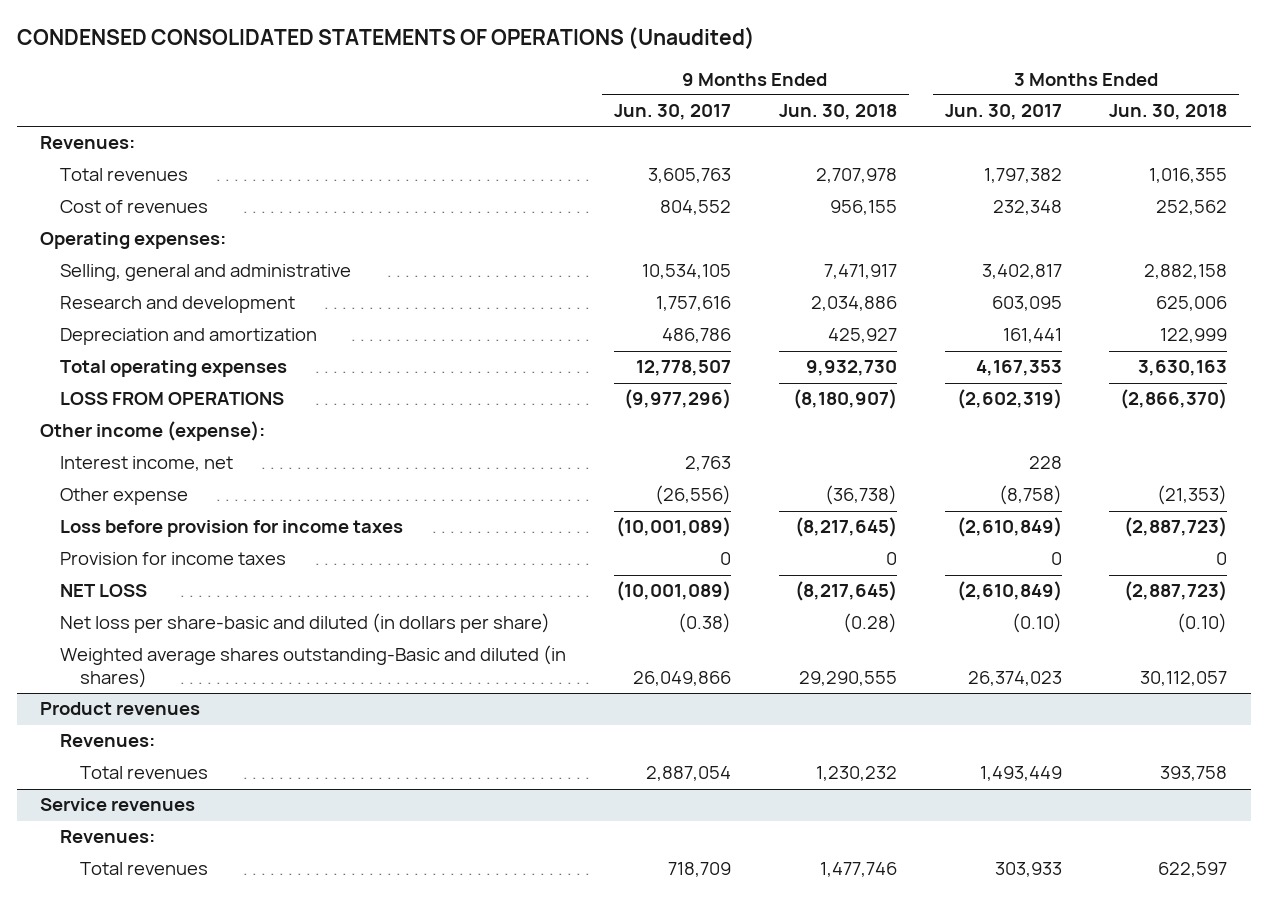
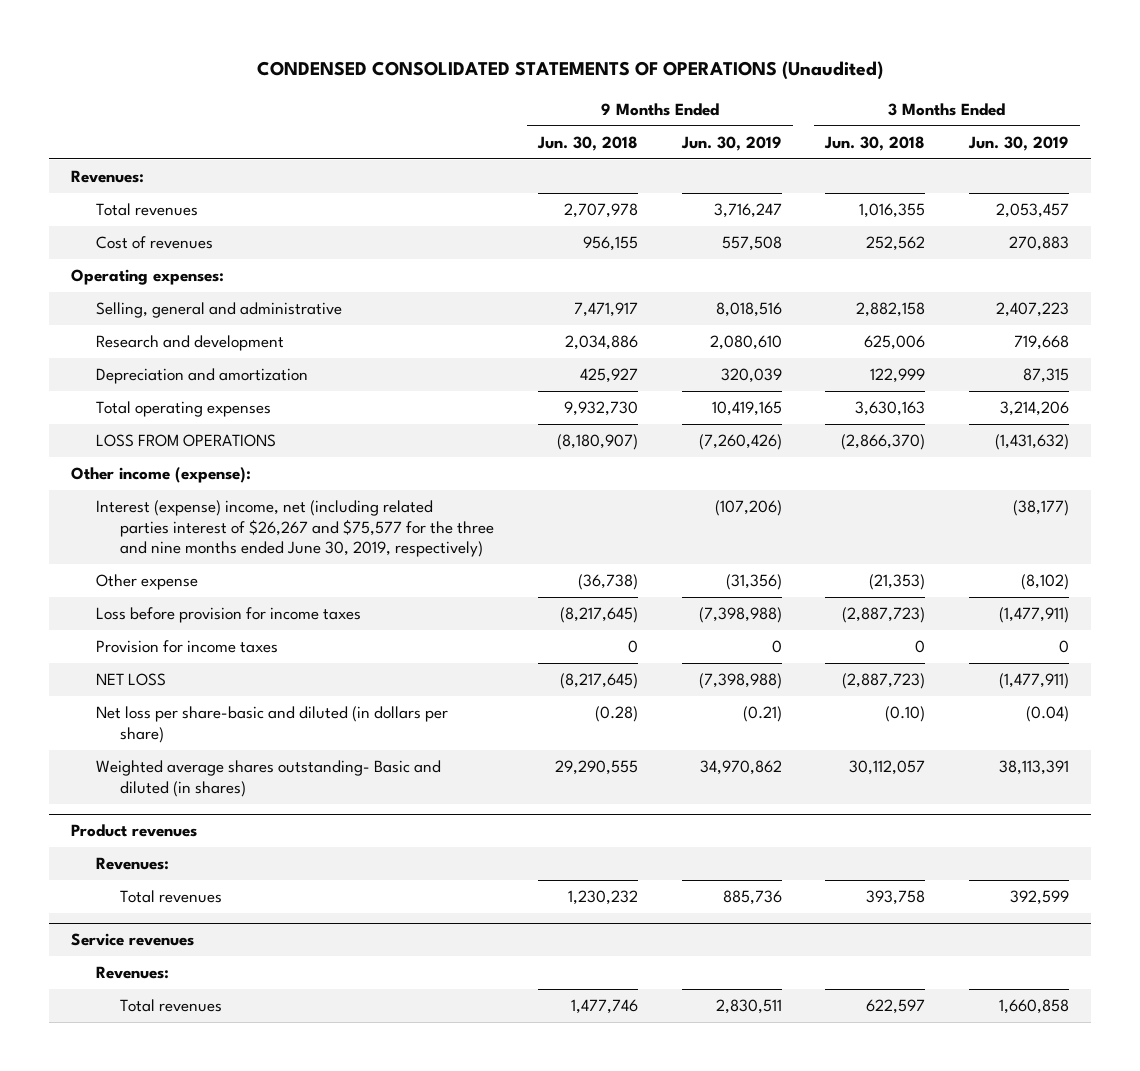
[613,104,731,121] Jun. 30, 2017 -> none
[944,104,1062,121] Jun. 30, 2017 -> none
none -> [680,135,782,151] Jun. 30, 2019
none -> [967,135,1069,151] Jun. 30, 2019
[60,456,234,472] Interest income, net -> none
none -> [95,500,495,557] Interest (expense) income, net (including related parties interest of $26,267 and $75,577 for the three and nine months ended June 30, 2019, respectively)
[60,645,567,688] Weighted average shares outstanding-Basic and diluted (in shares) -> [95,760,441,797] Weighted average shares outstanding- Basic and diluted (in shares)

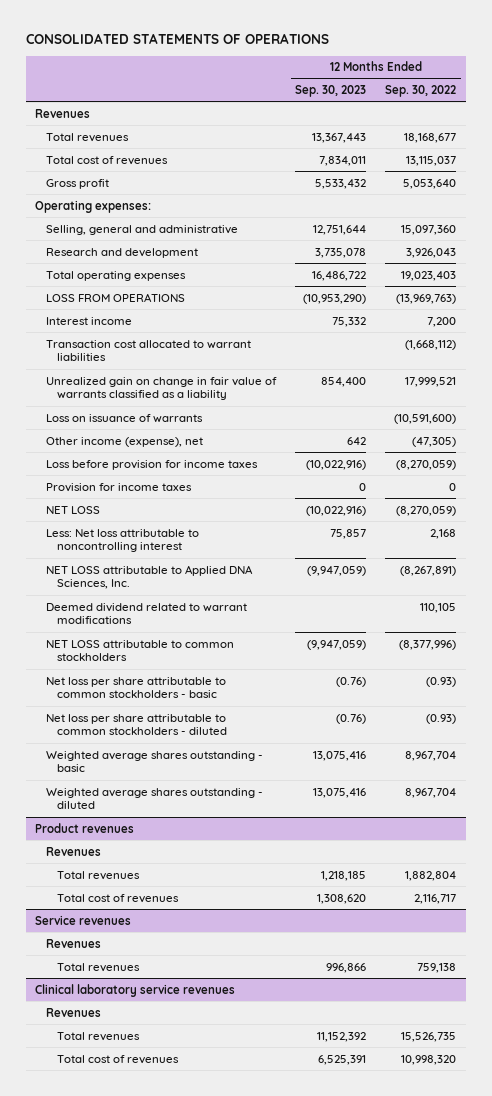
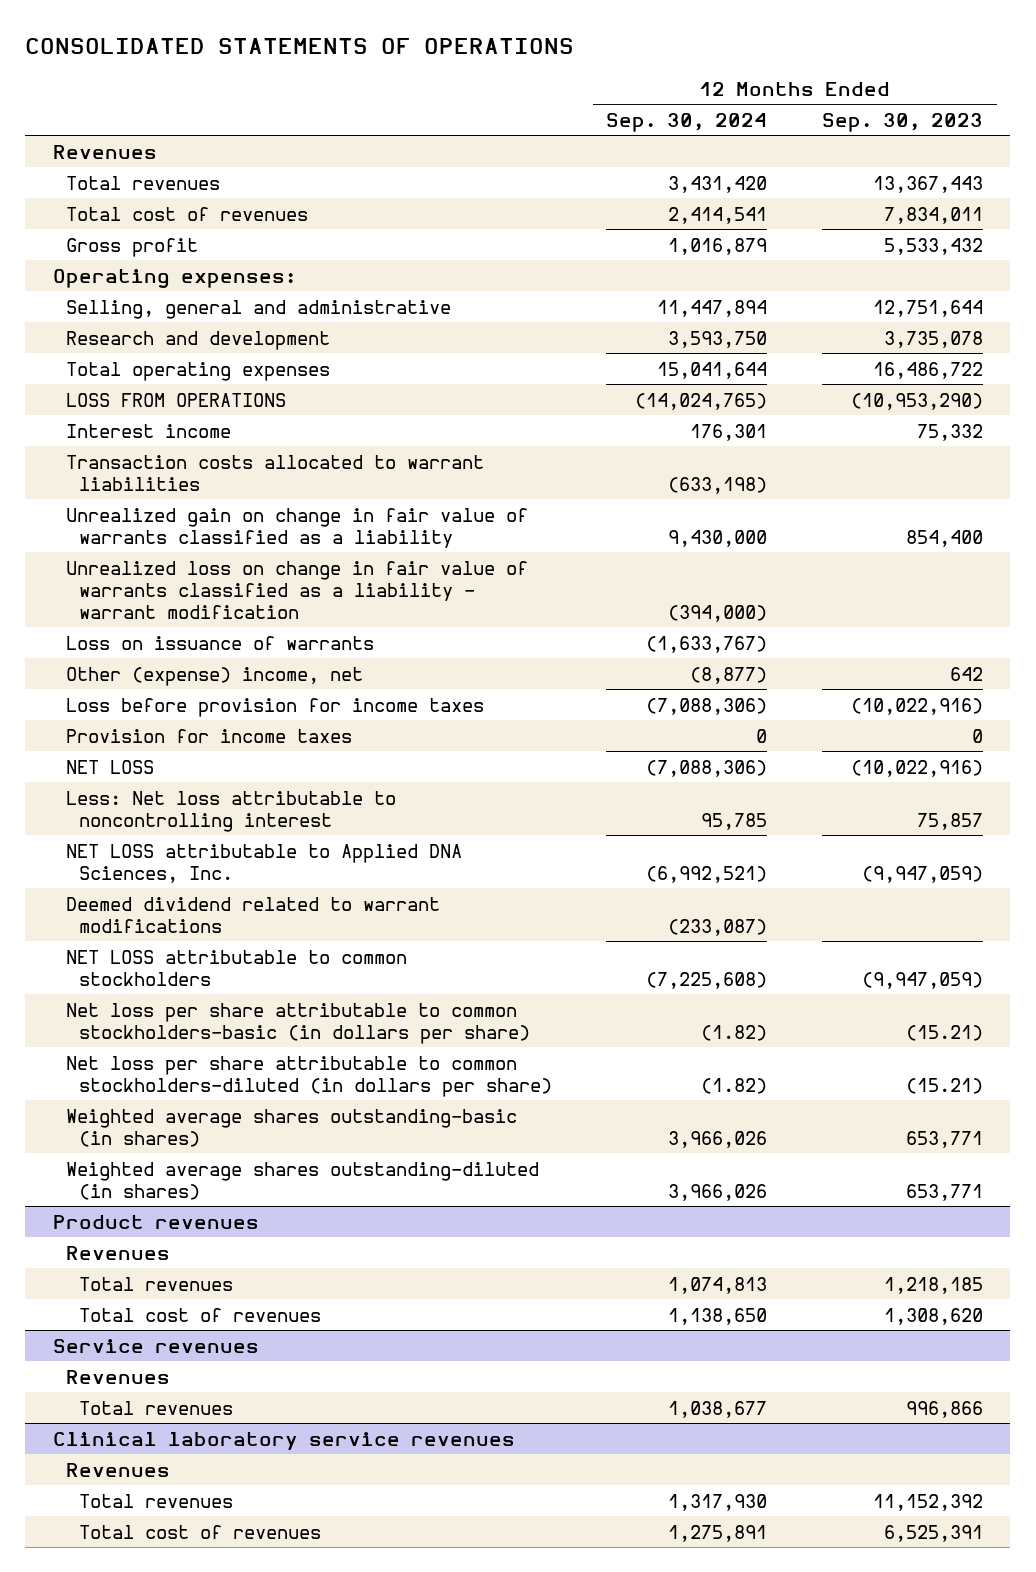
[385,85,457,98] Sep. 30, 2022 -> none
none -> [606,112,768,132] Sep. 30, 2024
[46,339,252,362] Transaction cost allocated to warrant liabilities -> [65,454,484,491] Transaction costs allocated to warrant liabilities
none -> [65,560,528,619] Unrealized loss on change in fair value of warrants classified as a liability - warrant modification
[46,436,204,447] Other income (expense), net -> [65,666,363,686] Other (expense) income, net
[46,676,227,699] Net loss per share attributable to common stockholders - basic -> [65,1002,530,1044] Net loss per share attributable to common stockholders-basic (in dollars per share)
[336,676,367,687] (0.76) -> [905,1024,983,1041] (15.21)
[46,713,228,736] Net loss per share attributable to common stockholders - diluted -> [65,1055,552,1097] Net loss per share attributable to common stockholders-diluted (in dollars per share)
[336,713,367,724] (0.76) -> [905,1077,983,1094] (15.21)
[46,750,264,773] Weighted average shares outstanding - basic -> [65,1108,517,1147] Weighted average shares outstanding-basic (in shares)
[313,750,367,761] 13,075,416 -> [905,1130,983,1148] 653,771
[46,787,264,810] Weighted average shares outstanding - diluted -> [65,1161,539,1200] Weighted average shares outstanding-diluted (in shares)
[313,787,367,798] 13,075,416 -> [905,1183,983,1201] 653,771

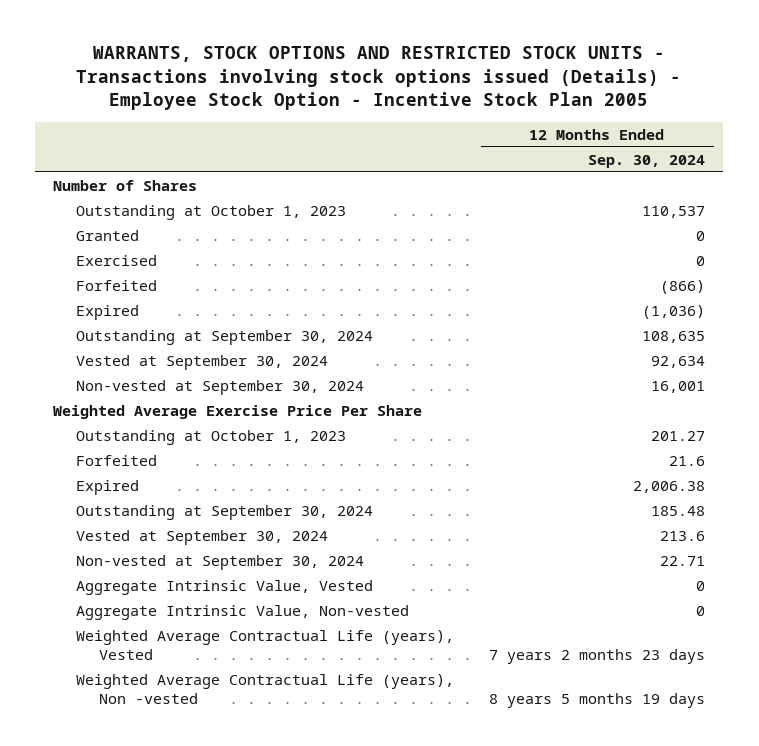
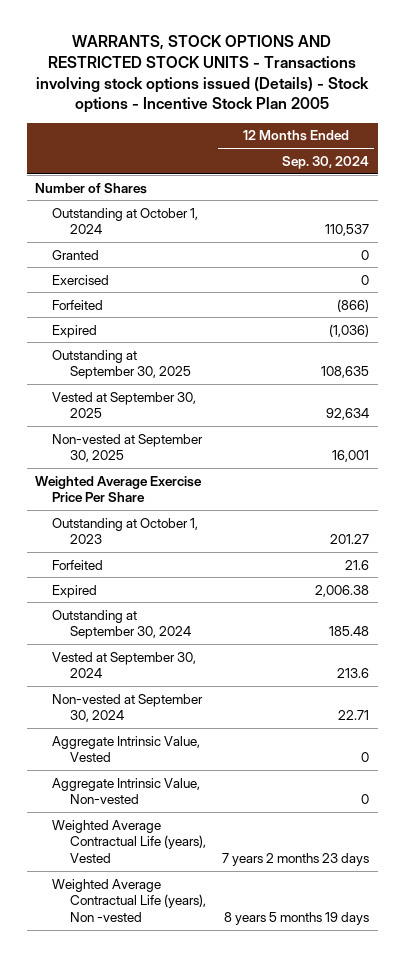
[76,45,682,111] WARRANTS, STOCK OPTIONS AND RESTRICTED STOCK UNITS - Transactions involving stock options issued (Details) - Employee Stock Option - Incentive Stock Plan 2005 -> [36,35,370,114] WARRANTS, STOCK OPTIONS AND RESTRICTED STOCK UNITS - Transactions involving stock options issued (Details) - Stock options - Incentive Stock Plan 2005
[75,205,346,221] Outstanding at October 1, 2023 -> [52,207,199,235] Outstanding at October 1, 2024
[75,330,373,346] Outstanding at September 30, 2024 -> [52,349,191,380] Outstanding at September 30, 2025
[75,355,328,371] Vested at September 30, 2024 -> [52,391,197,419] Vested at September 30, 2025
[75,380,364,396] Non-vested at September 30, 2024 -> [52,433,204,463] Non-vested at September 30, 2025

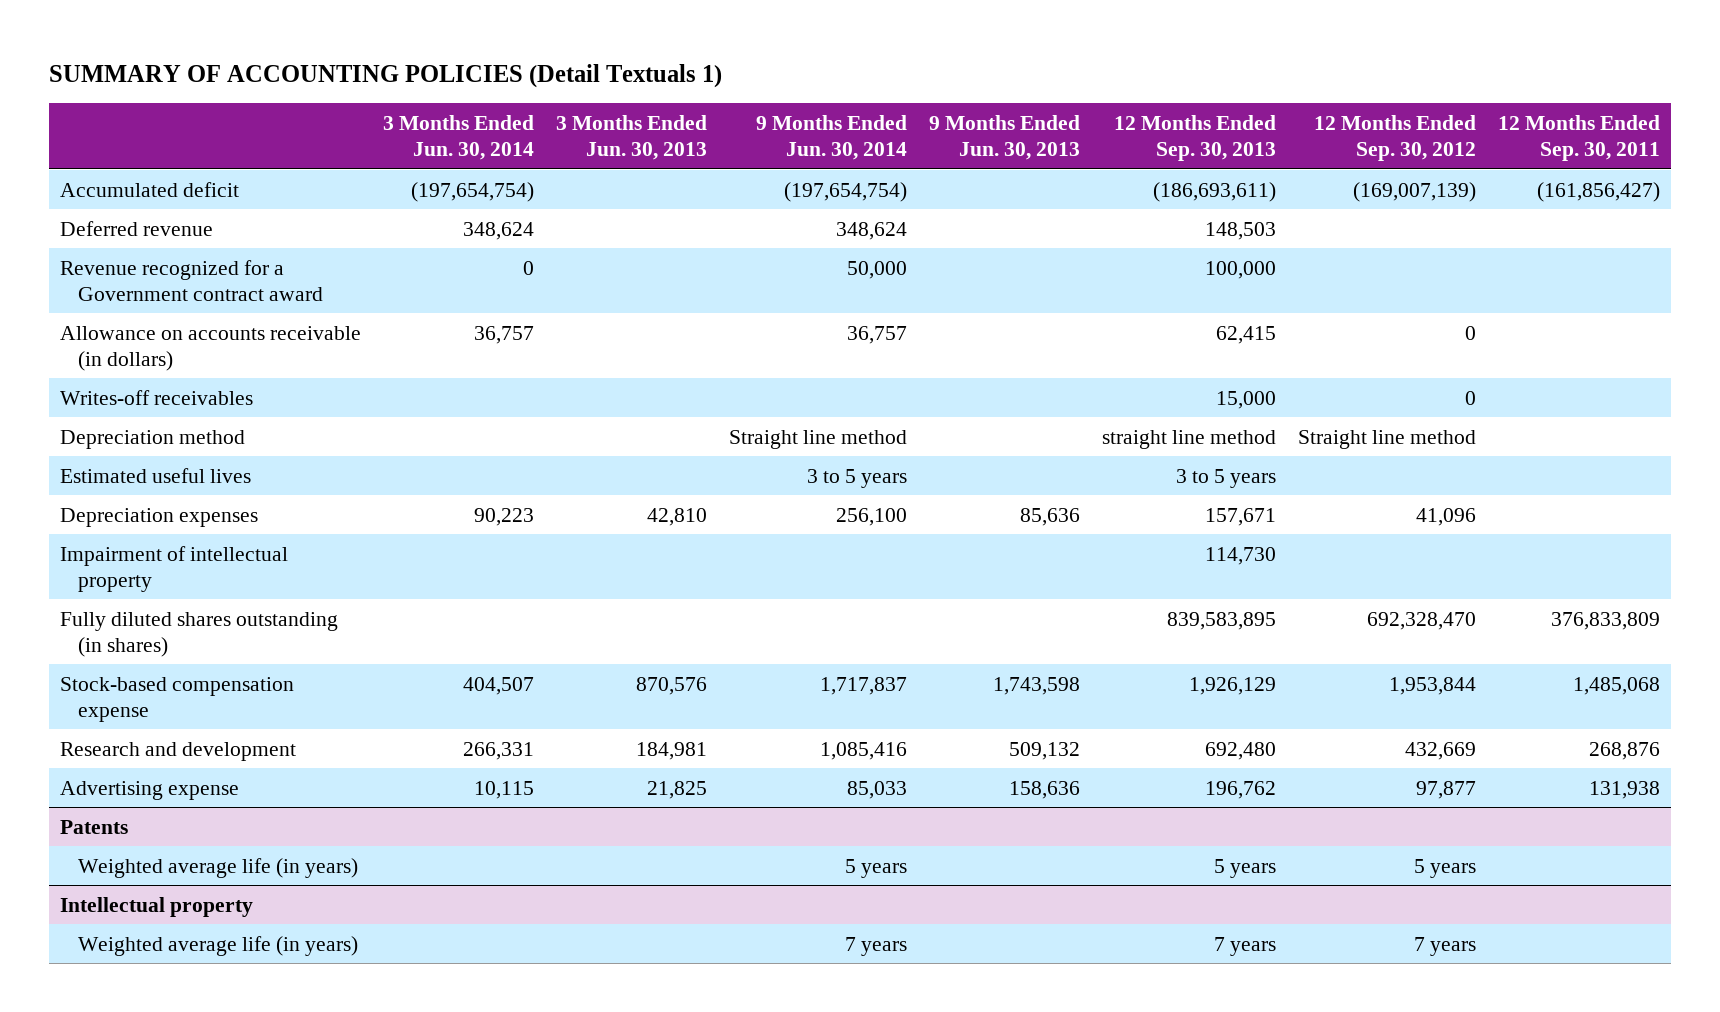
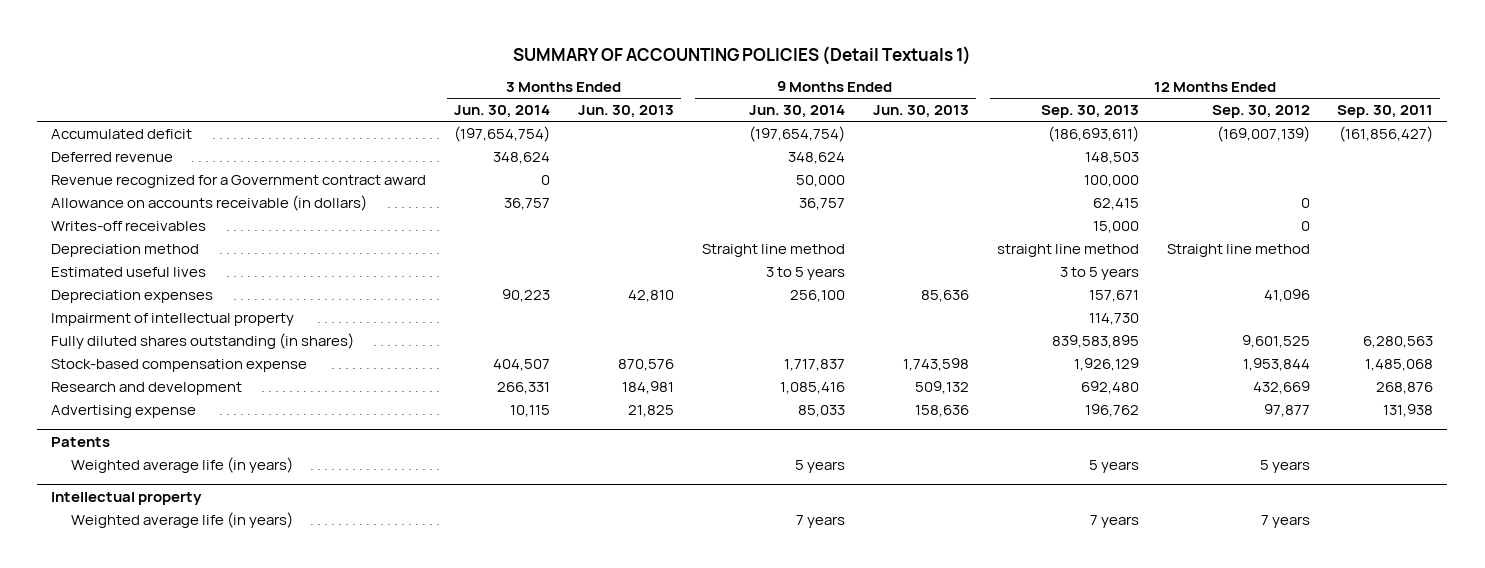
[1366,611,1476,630] 692,328,470 -> [1241,334,1310,348] 9,601,525
[1551,611,1661,630] 376,833,809 -> [1363,335,1434,348] 6,280,563

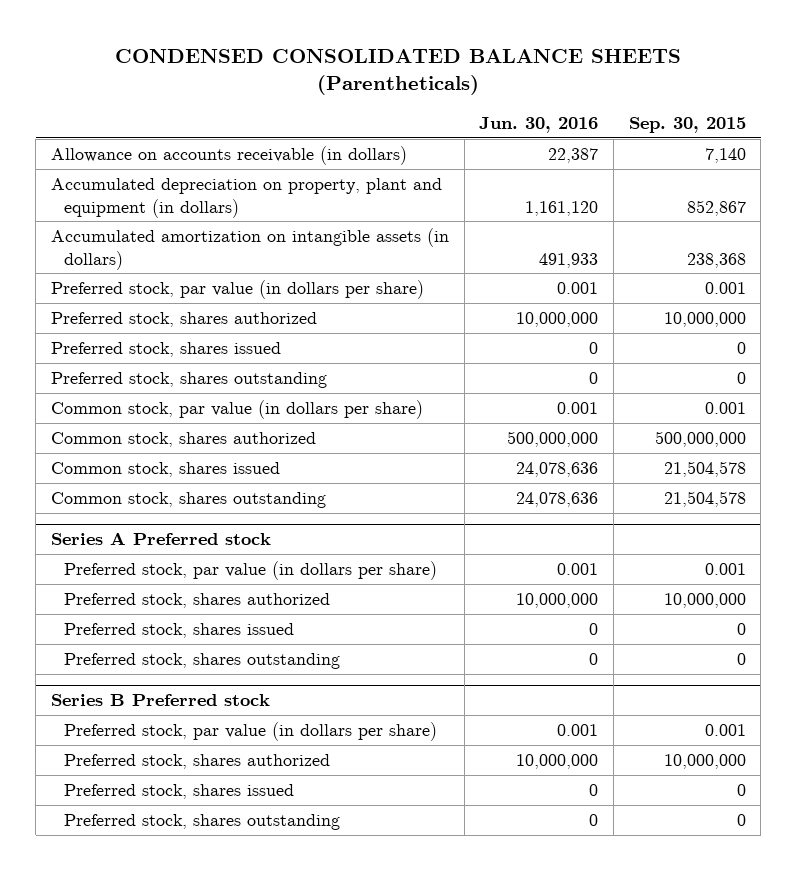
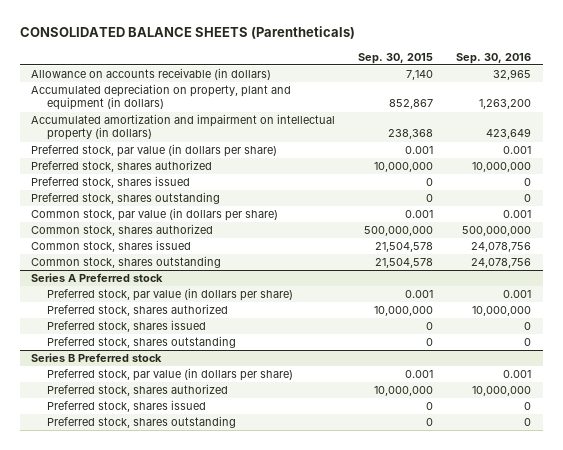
[115,48,682,96] CONDENSED CONSOLIDATED BALANCE SHEETS (Parentheticals) -> [19,26,355,40] CONSOLIDATED BALANCE SHEETS (Parentheticals)
[479,116,599,133] Jun. 30, 2016 -> none
none -> [456,52,532,64] Sep. 30, 2016
[50,227,449,270] Accumulated amortization on intangible assets (in dollars) -> [31,114,336,141] Accumulated amortization and impairment on intellectual property (in dollars)

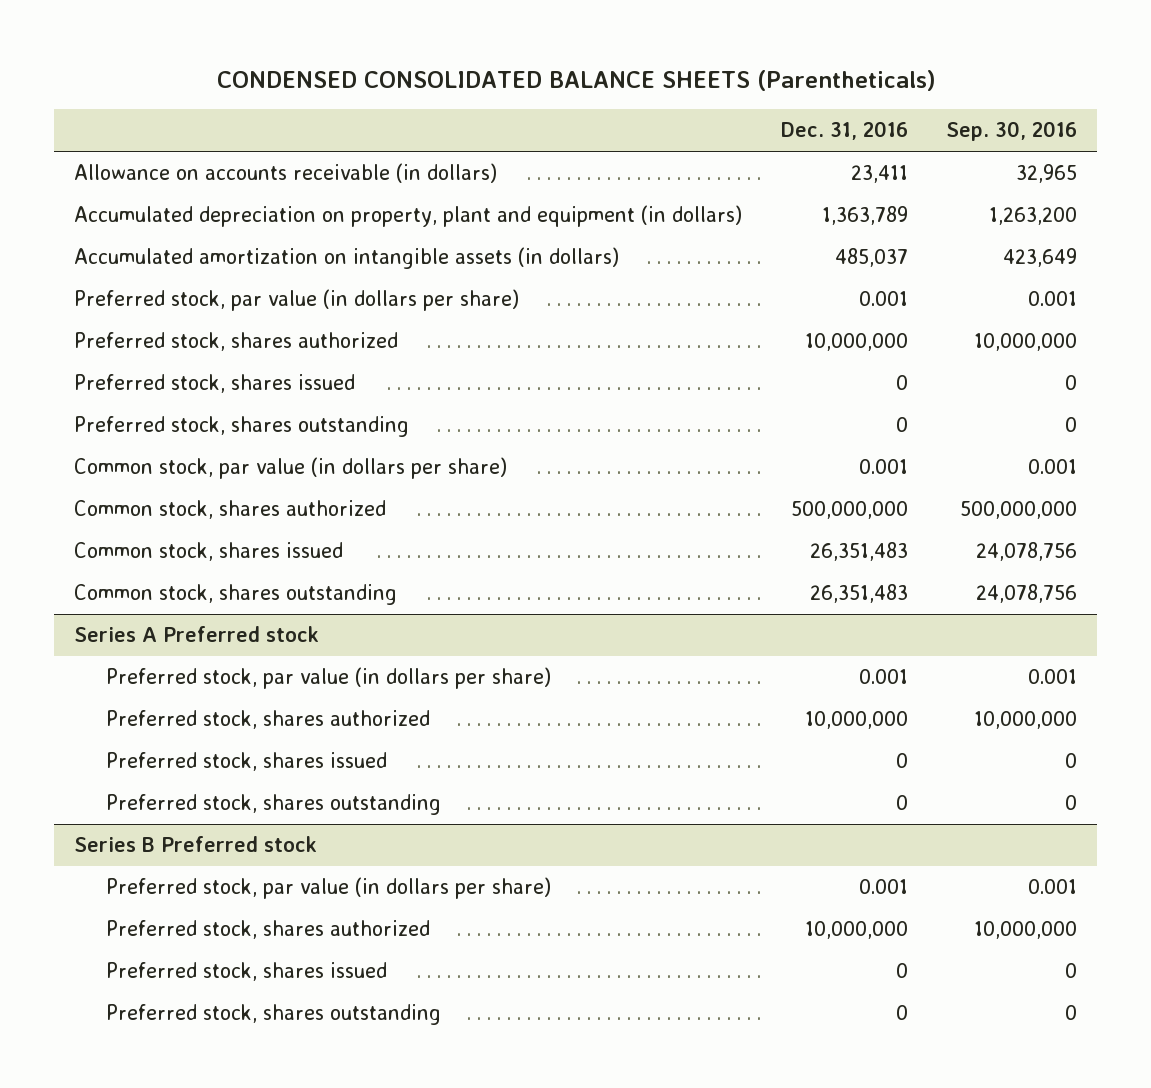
[19,26,355,40] CONSOLIDATED BALANCE SHEETS (Parentheticals) -> [216,69,936,91] CONDENSED CONSOLIDATED BALANCE SHEETS (Parentheticals)
[358,52,434,64] Sep. 30, 2015 -> none
none -> [780,121,908,141] Dec. 31, 2016
[31,114,336,141] Accumulated amortization and impairment on intellectual property (in dollars) -> [73,247,619,270] Accumulated amortization on intangible assets (in dollars)

